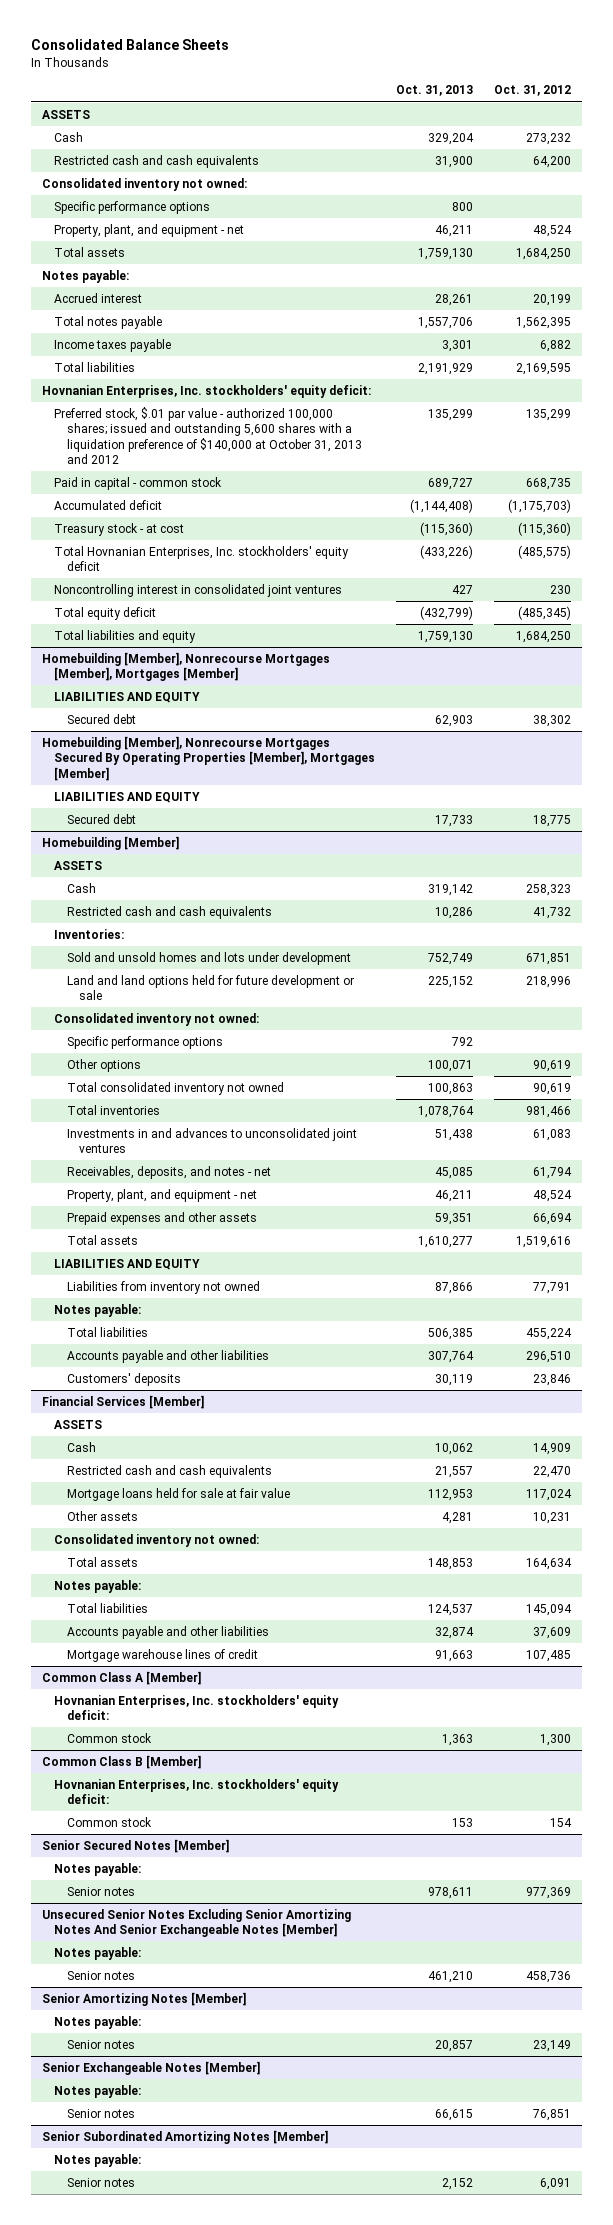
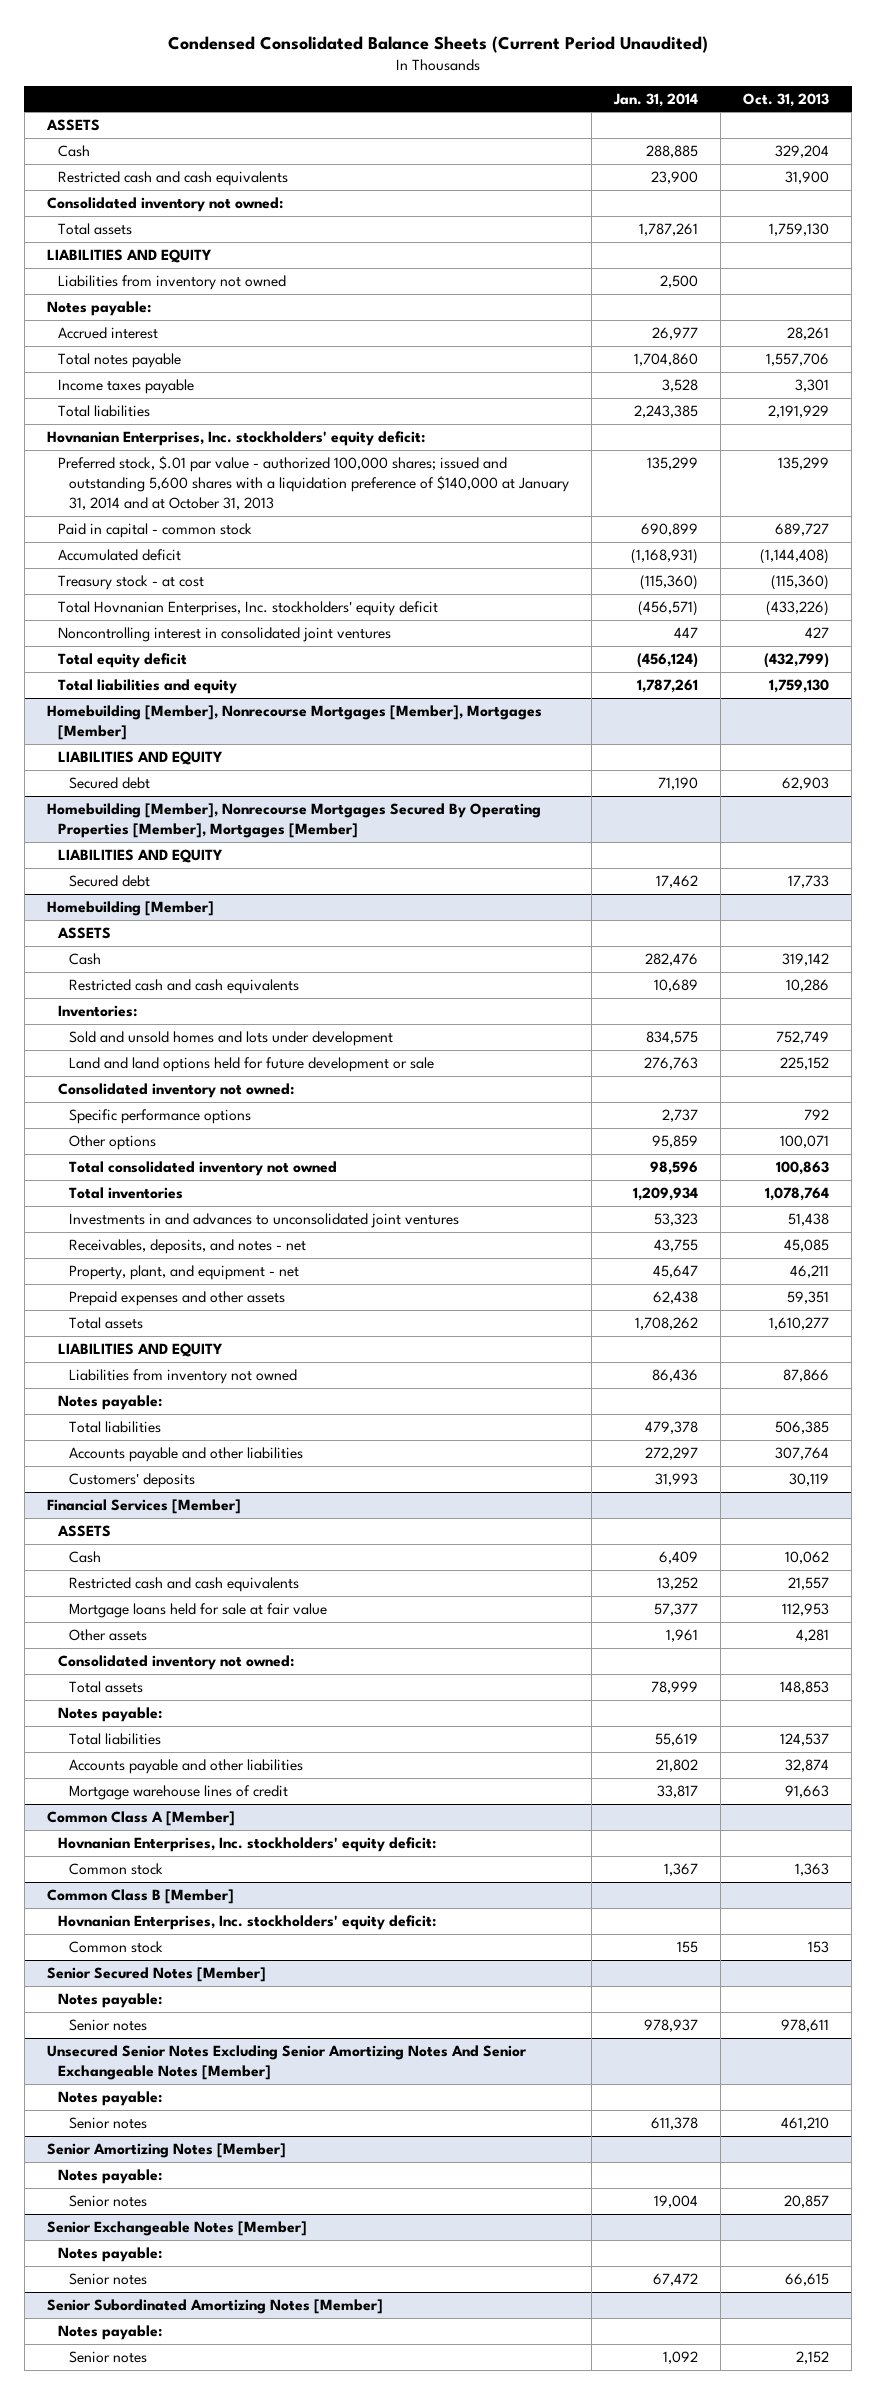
[31,39,230,51] Consolidated Balance Sheets -> [168,35,709,53] Condensed Consolidated Balance Sheets (Current Period Unaudited)
[494,85,572,97] Oct. 31, 2012 -> none
none -> [613,92,699,107] Jan. 31, 2014
[54,200,211,214] Specific performance options -> none
[54,223,245,237] Property, plant, and equipment - net -> none
none -> [47,248,213,263] LIABILITIES AND EQUITY
none -> [58,274,287,290] Liabilities from inventory not owned
[54,406,362,464] Preferred stock, $.01 par value - authorized 100,000 shares; issued and outstanding 5,600 shares with a liquidation preference of $140,000 at October 31, 2013 and 2012 -> [58,455,570,511] Preferred stock, $.01 par value - authorized 100,000 shares; issued and outstanding 5,600 shares with a liquidation preference of $140,000 at January 31, 2014 and at October 31, 2013

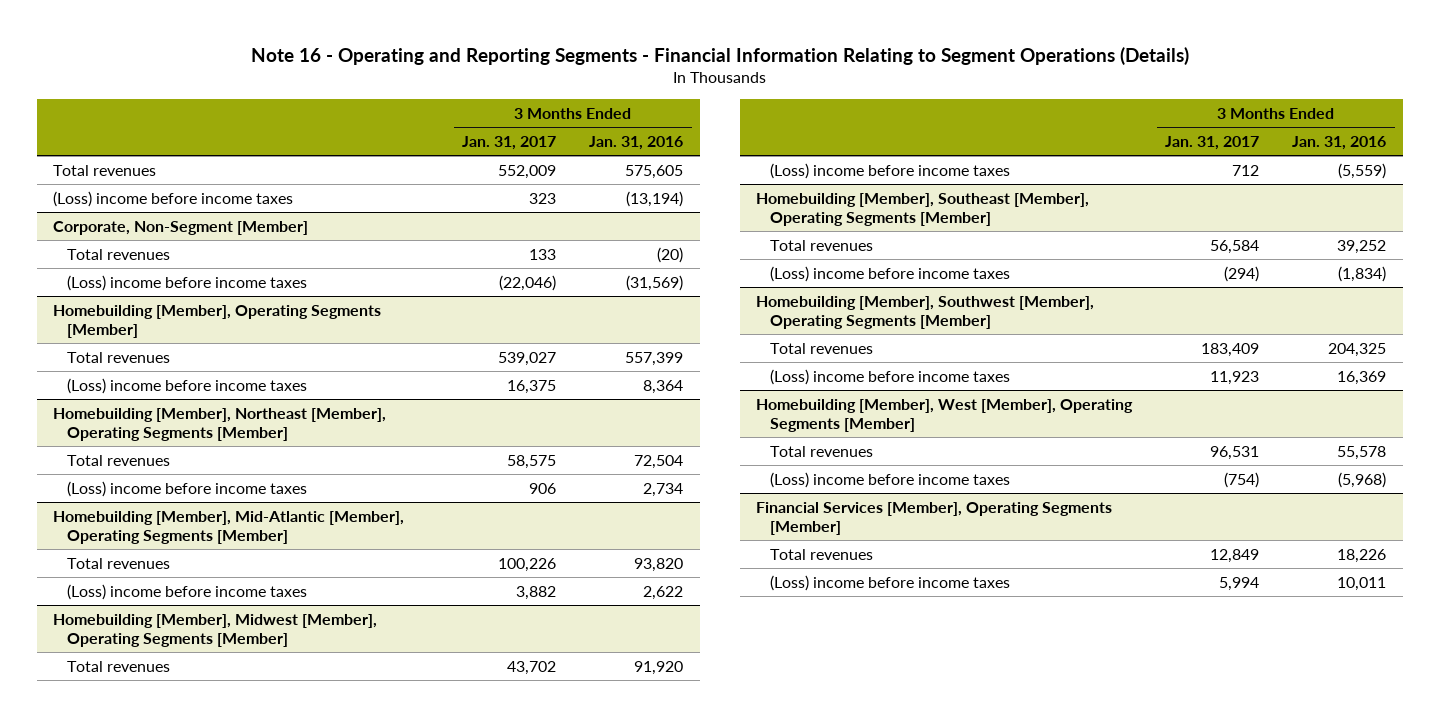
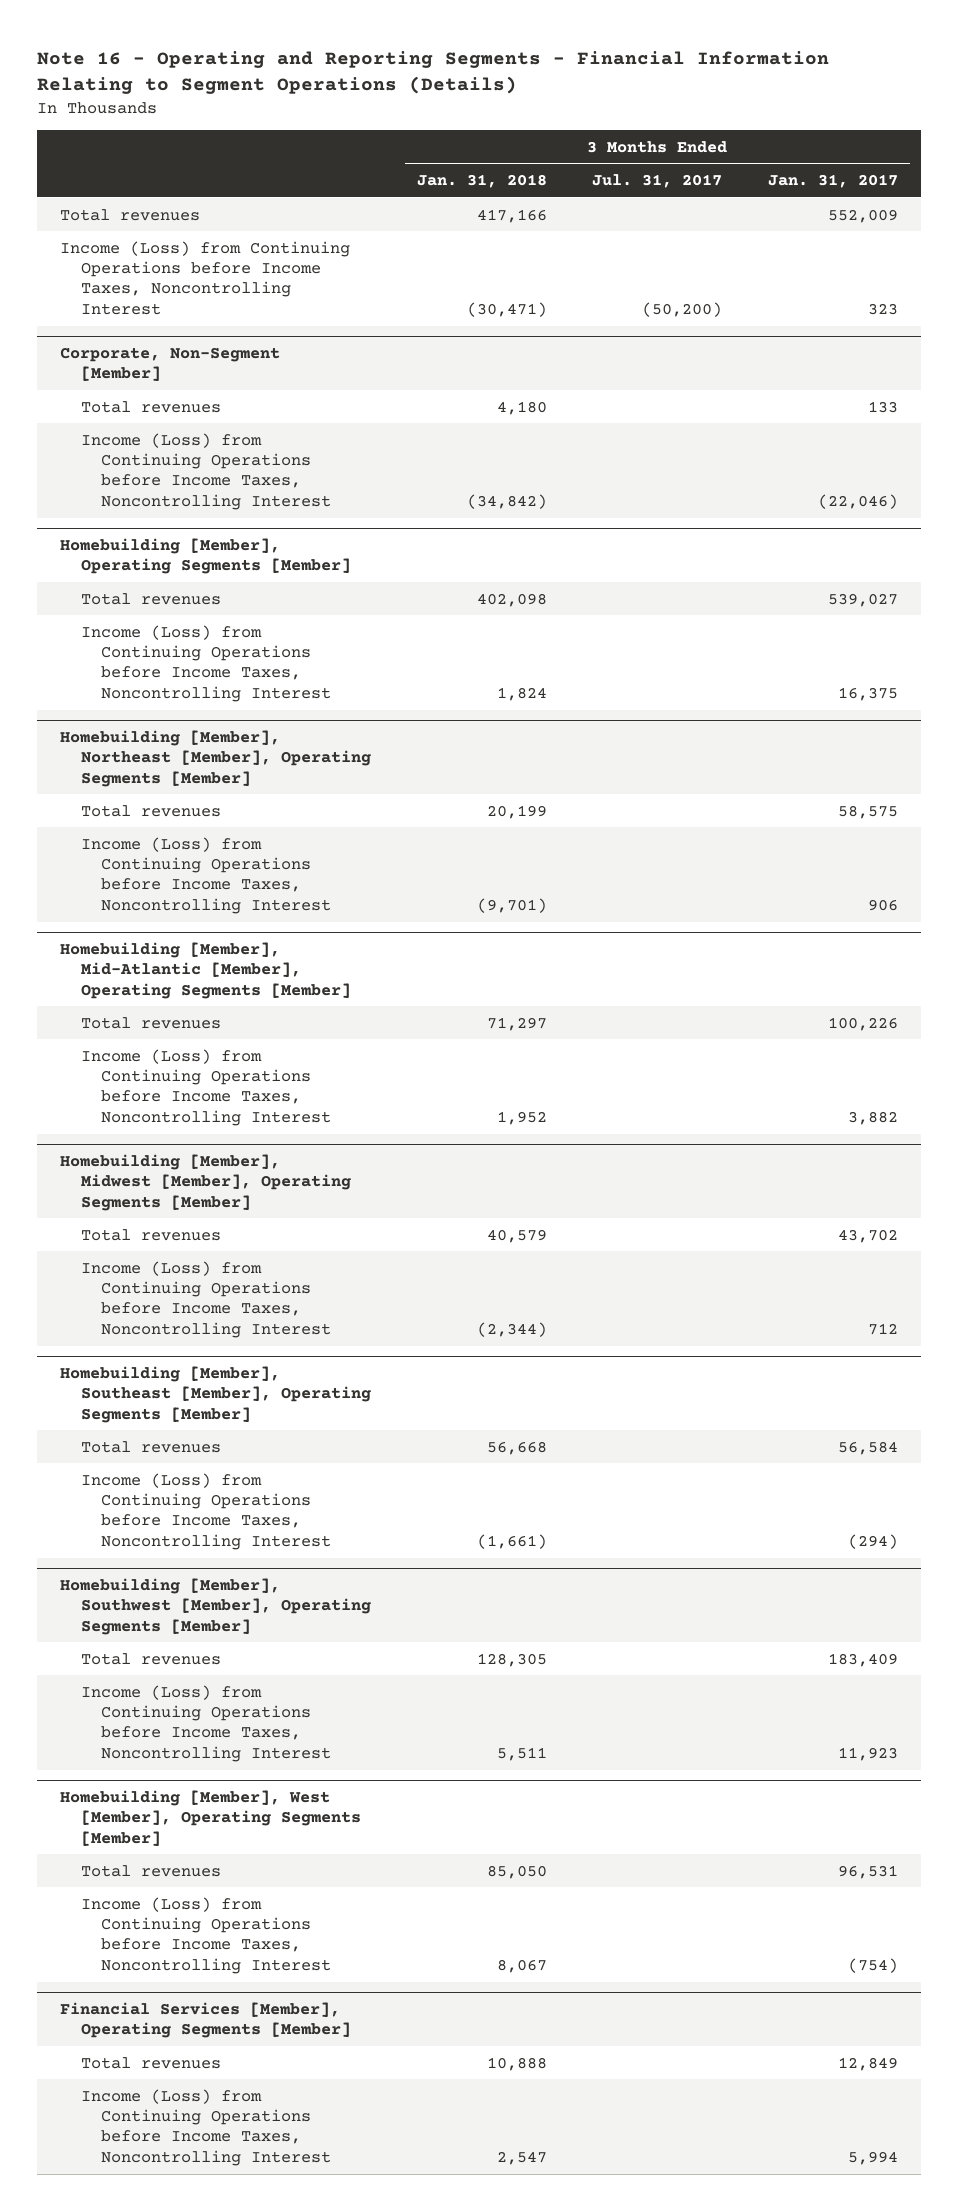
[589,135,684,150] Jan. 31, 2016 -> none
none -> [416,174,547,189] Jan. 31, 2018
none -> [592,174,723,189] Jul. 31, 2017
[53,190,294,207] (Loss) income before income taxes -> [60,240,351,315] Income (Loss) from Continuing Operations before Income Taxes, Noncontrolling Interest
[67,274,308,291] (Loss) income before income taxes -> [80,432,331,510] Income (Loss) from Continuing Operations before Income Taxes, Noncontrolling Interest
[67,377,308,394] (Loss) income before income taxes -> [80,624,331,702] Income (Loss) from Continuing Operations before Income Taxes, Noncontrolling Interest
[67,480,308,497] (Loss) income before income taxes -> [80,836,331,914] Income (Loss) from Continuing Operations before Income Taxes, Noncontrolling Interest
[67,583,308,600] (Loss) income before income taxes -> [80,1048,331,1126] Income (Loss) from Continuing Operations before Income Taxes, Noncontrolling Interest
[770,162,1011,179] (Loss) income before income taxes -> [80,1260,331,1338] Income (Loss) from Continuing Operations before Income Taxes, Noncontrolling Interest
[770,265,1011,282] (Loss) income before income taxes -> [80,1472,331,1550] Income (Loss) from Continuing Operations before Income Taxes, Noncontrolling Interest
[770,368,1011,385] (Loss) income before income taxes -> [80,1684,331,1762] Income (Loss) from Continuing Operations before Income Taxes, Noncontrolling Interest
[770,471,1011,488] (Loss) income before income taxes -> [80,1896,331,1974] Income (Loss) from Continuing Operations before Income Taxes, Noncontrolling Interest
[770,574,1011,591] (Loss) income before income taxes -> [80,2088,331,2166] Income (Loss) from Continuing Operations before Income Taxes, Noncontrolling Interest

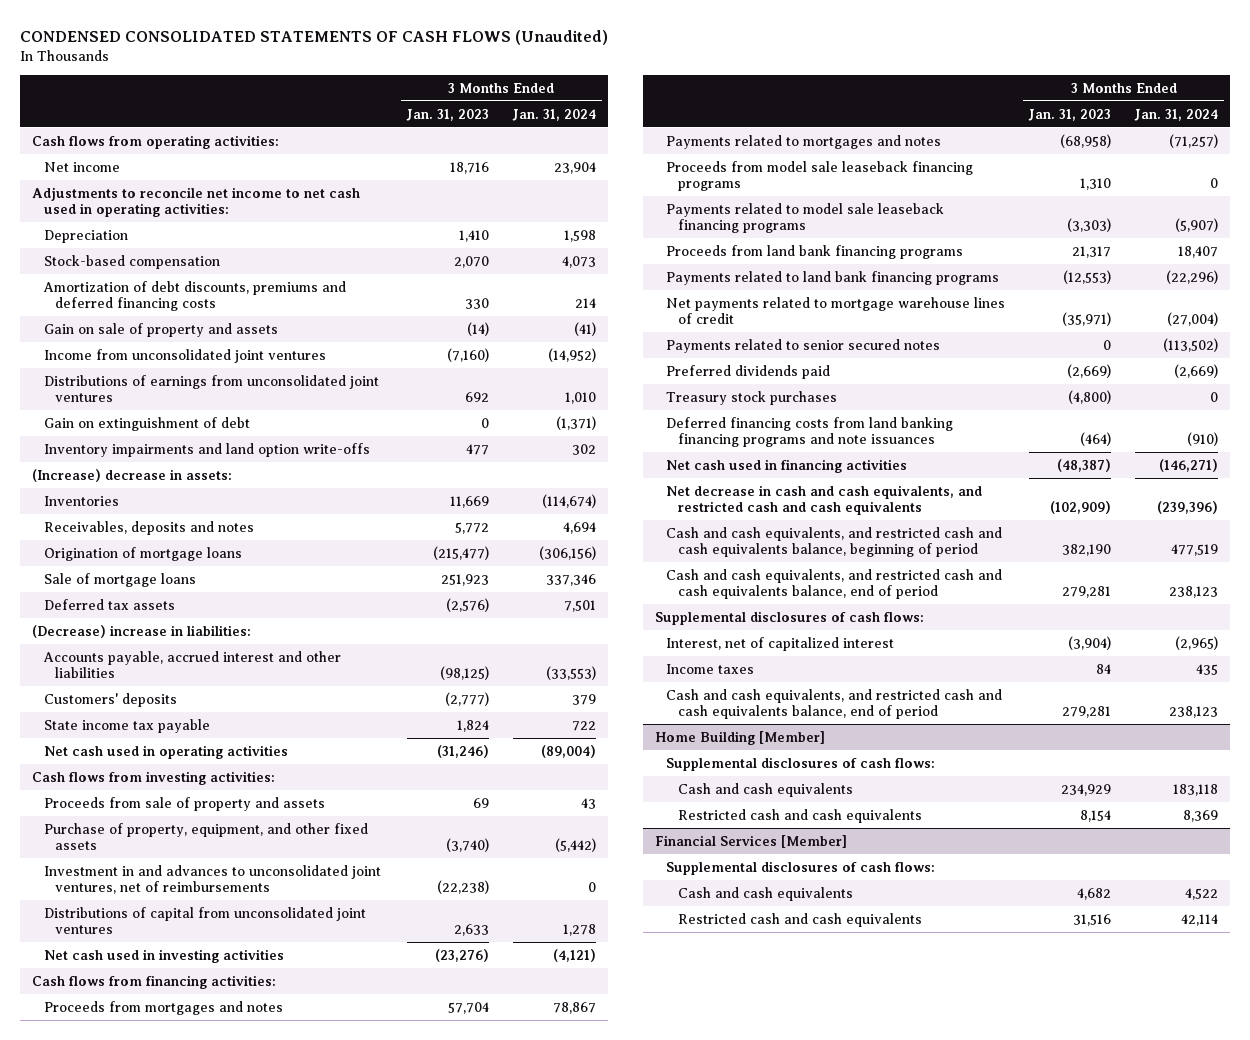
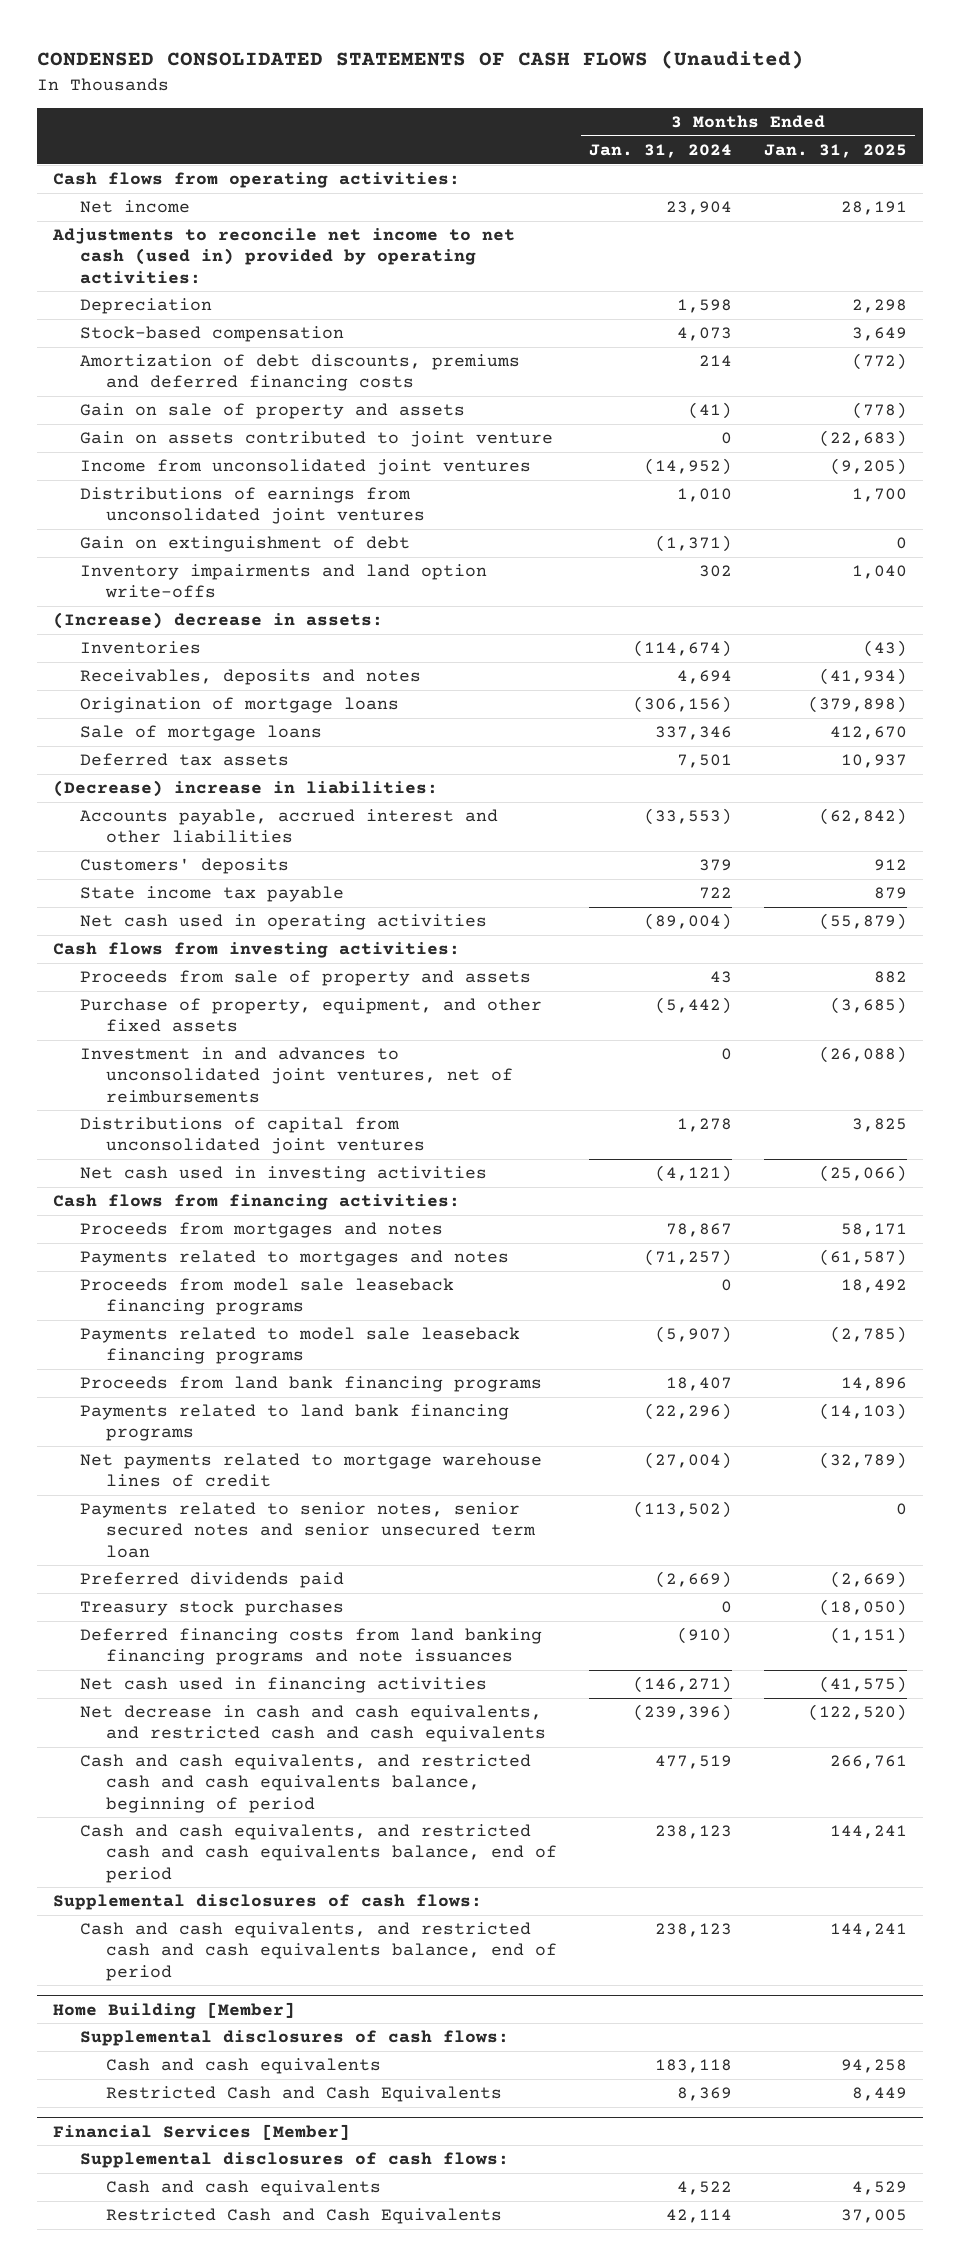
[405,108,489,121] Jan. 31, 2023 -> none
none -> [764,143,908,158] Jan. 31, 2025
[32,186,361,218] Adjustments to reconcile net income to net cash used in operating activities: -> [52,228,516,284] Adjustments to reconcile net income to net cash (used in) provided by operating activities:
none -> [79,431,553,448] Gain on assets contributed to joint venture
[666,338,941,353] Payments related to senior secured notes -> [79,1502,537,1558] Payments related to senior notes, senior secured notes and senior unsecured term loan
[666,636,895,651] Interest, net of capitalized interest -> none
[666,663,755,674] Income taxes -> none
[677,808,922,823] Restricted cash and cash equivalents -> [106,2086,503,2103] Restricted Cash and Cash Equivalents
[677,912,922,927] Restricted cash and cash equivalents -> [106,2208,503,2225] Restricted Cash and Cash Equivalents

